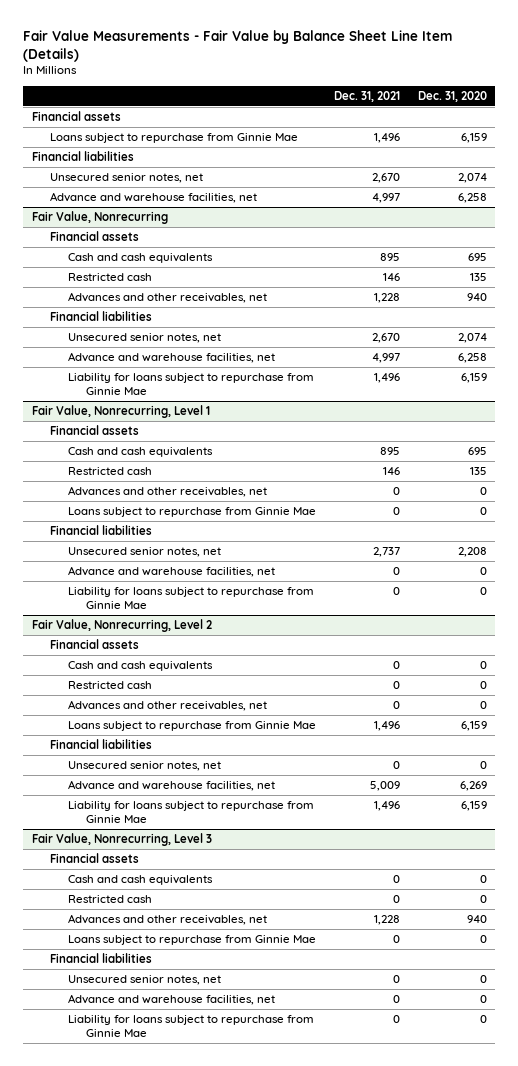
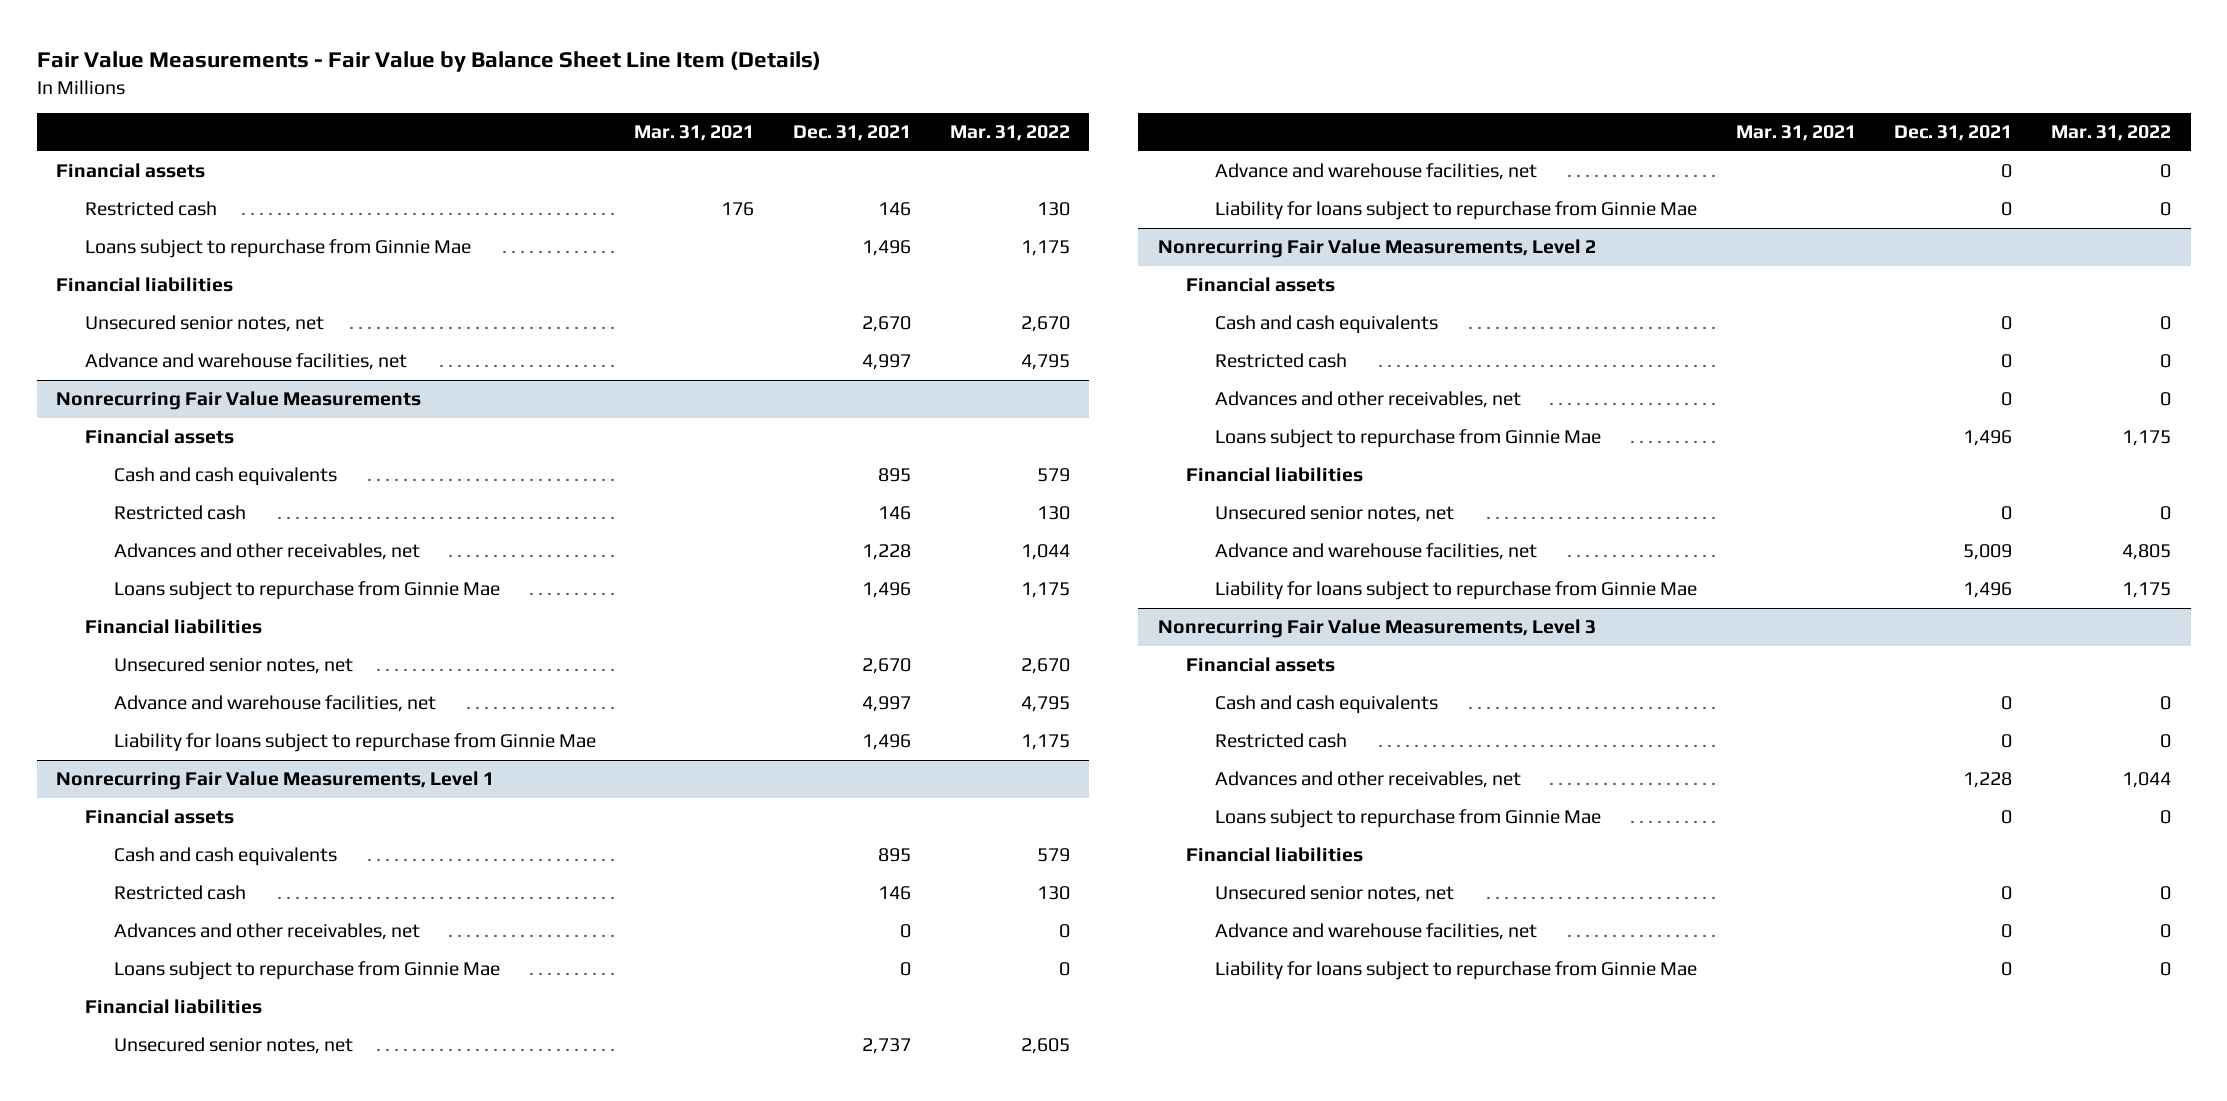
[417,91,487,103] Dec. 31, 2020 -> none
none -> [634,125,755,142] Mar. 31, 2021
none -> [949,125,1070,142] Mar. 31, 2022
none -> [84,201,217,217] Restricted cash
[31,210,168,224] Fair Value, Nonrecurring -> [56,391,422,411] Nonrecurring Fair Value Measurements
none -> [113,581,500,601] Loans subject to repurchase from Ginnie Mae
[31,404,210,418] Fair Value, Nonrecurring, Level 1 -> [56,771,495,791] Nonrecurring Fair Value Measurements, Level 1
[31,618,212,632] Fair Value, Nonrecurring, Level 2 -> [1157,239,1596,259] Nonrecurring Fair Value Measurements, Level 2
[31,832,212,846] Fair Value, Nonrecurring, Level 3 -> [1157,619,1596,639] Nonrecurring Fair Value Measurements, Level 3

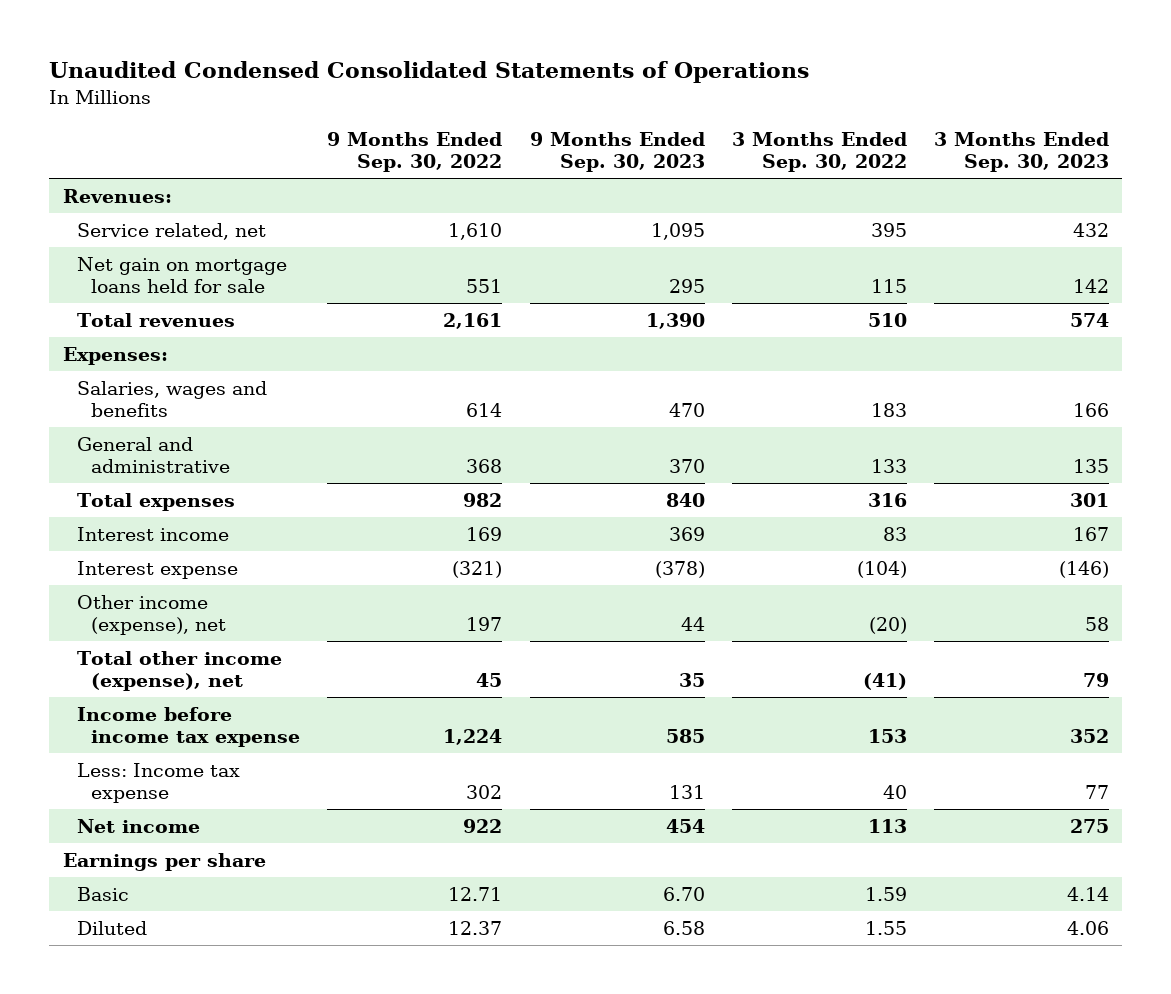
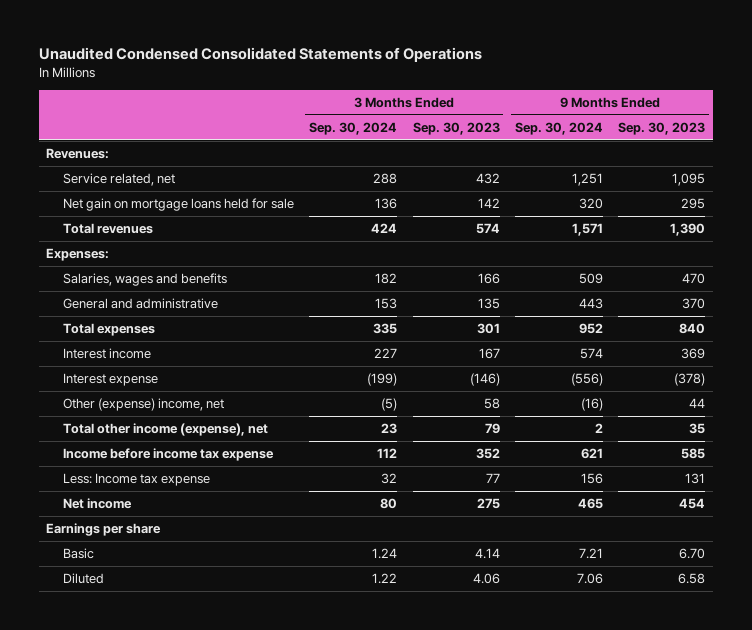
[327,131,503,173] 9 Months Ended Sep. 30, 2022 -> none
[731,131,907,173] 3 Months Ended Sep. 30, 2022 -> none
none -> [309,122,398,136] Sep. 30, 2024
none -> [514,122,603,136] Sep. 30, 2024
[77,594,227,635] Other income (expense), net -> [62,398,224,412] Other (expense) income, net

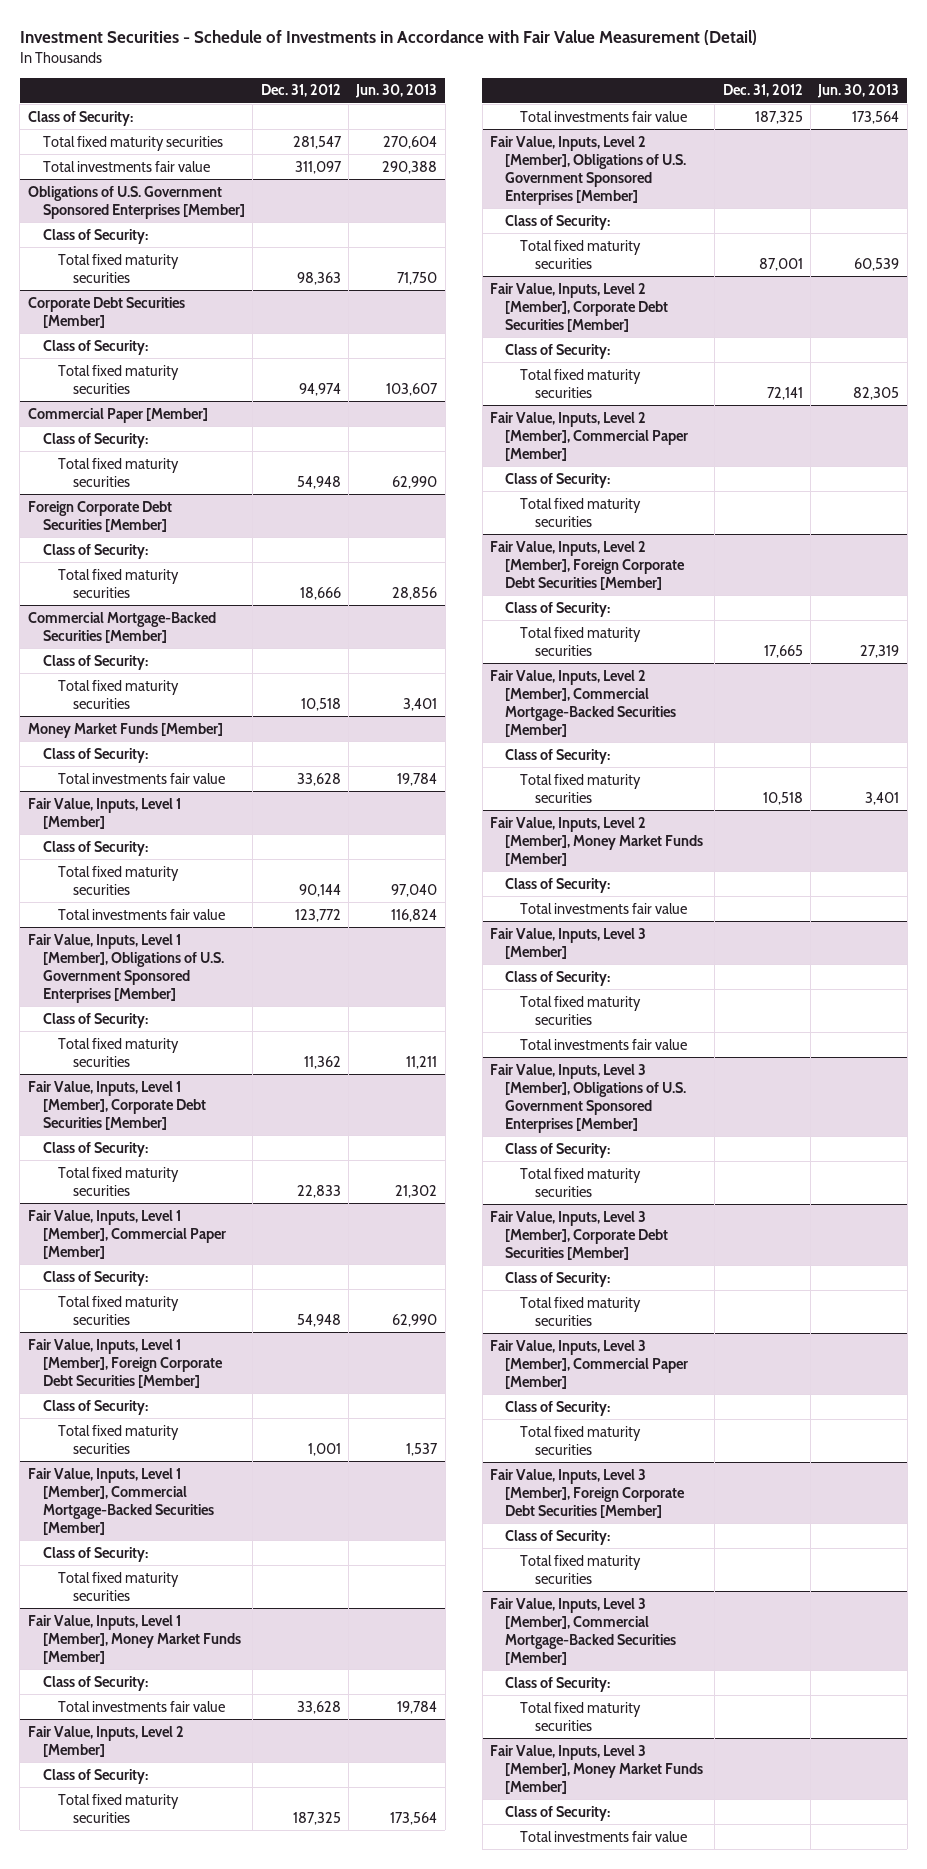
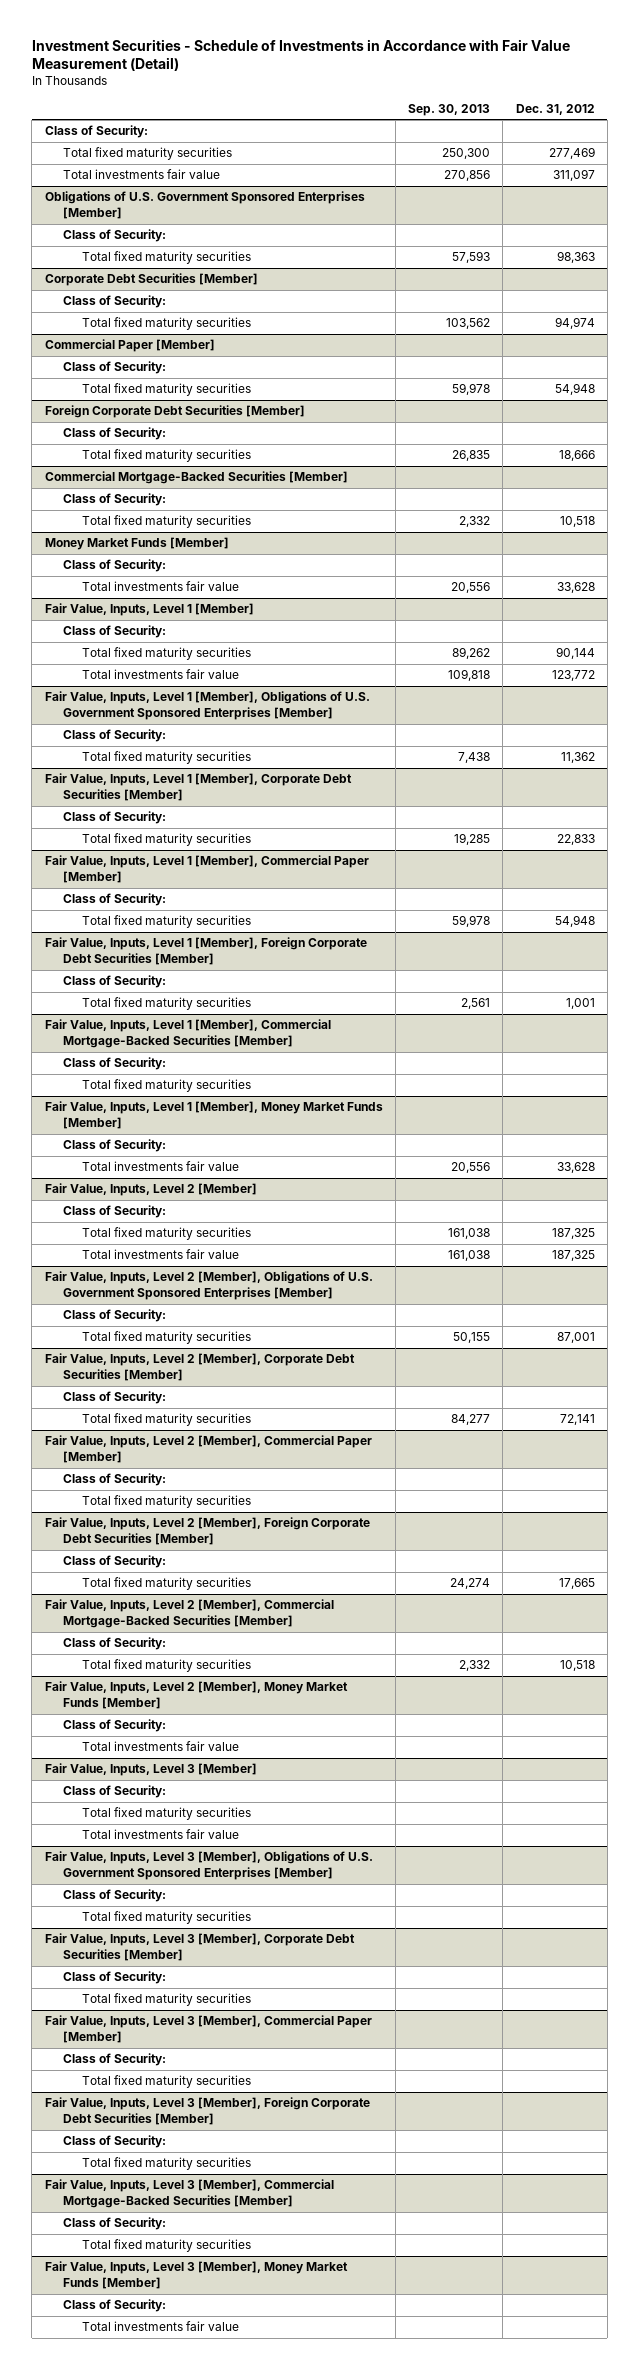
[355,84,438,99] Jun. 30, 2013 -> none
none -> [408,103,491,116] Sep. 30, 2013
[292,135,342,149] 281,547 -> [548,147,595,160] 277,469

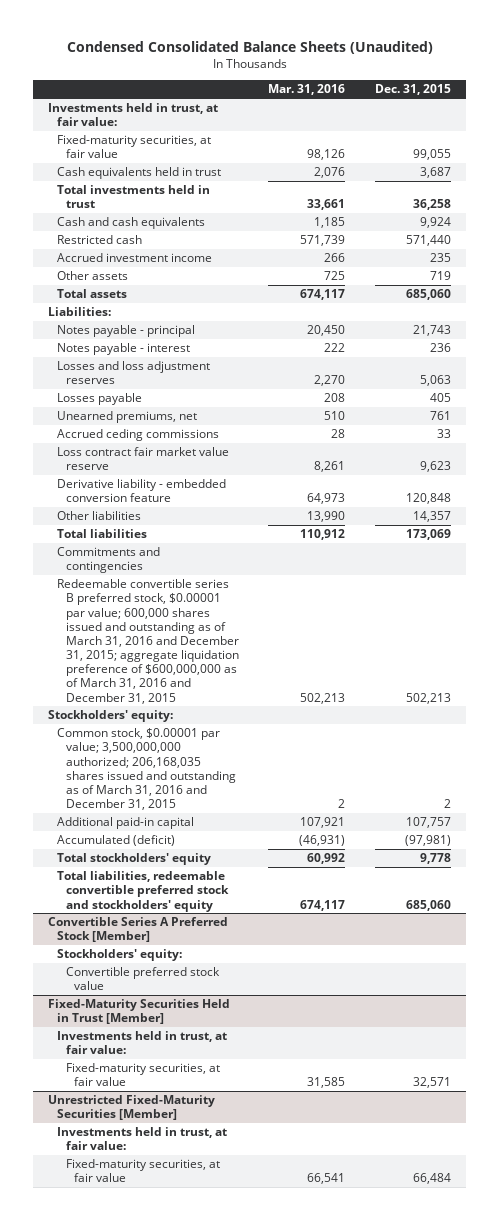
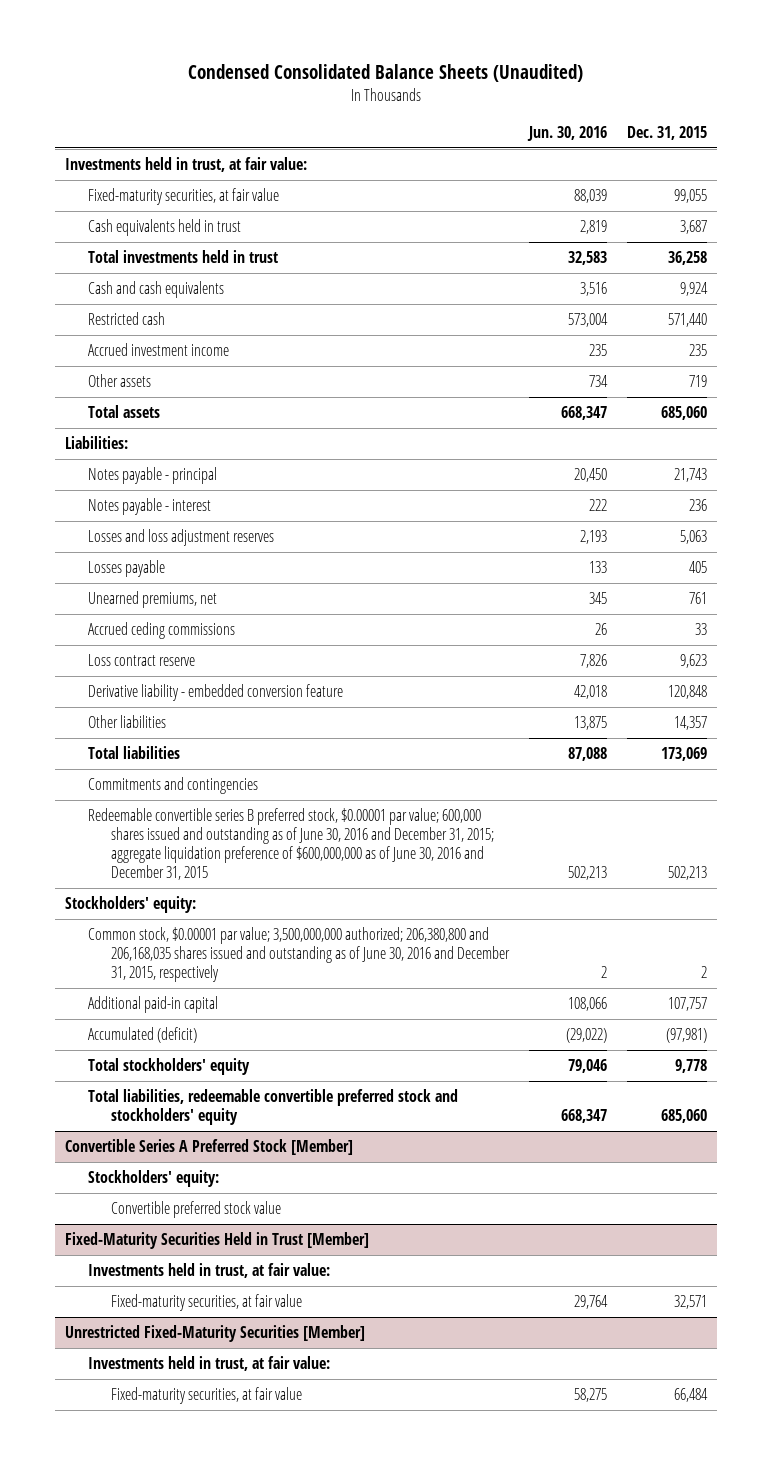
[268,84,346,96] Mar. 31, 2016 -> none
none -> [527,126,608,142] Jun. 30, 2016
[56,447,229,471] Loss contract fair market value reserve -> [87,654,195,667] Loss contract reserve
[56,579,239,704] Redeemable convertible series B preferred stock, $0.00001 par value; 600,000 shares issued and outstanding as of March 31, 2016 and December 31, 2015; aggregate liquidation preference of $600,000,000 as of March 31, 2016 and December 31, 2015 -> [87,808,494,880] Redeemable convertible series B preferred stock, $0.00001 par value; 600,000 shares issued and outstanding as of June 30, 2016 and December 31, 2015; aggregate liquidation preference of $600,000,000 as of June 30, 2016 and December 31, 2015
[56,728,236,811] Common stock, $0.00001 par value; 3,500,000,000 authorized; 206,168,035 shares issued and outstanding as of March 31, 2016 and December 31, 2015 -> [87,927,510,983] Common stock, $0.00001 par value; 3,500,000,000 authorized; 206,380,800 and 206,168,035 shares issued and outstanding as of June 30, 2016 and December 31, 2015, respectively

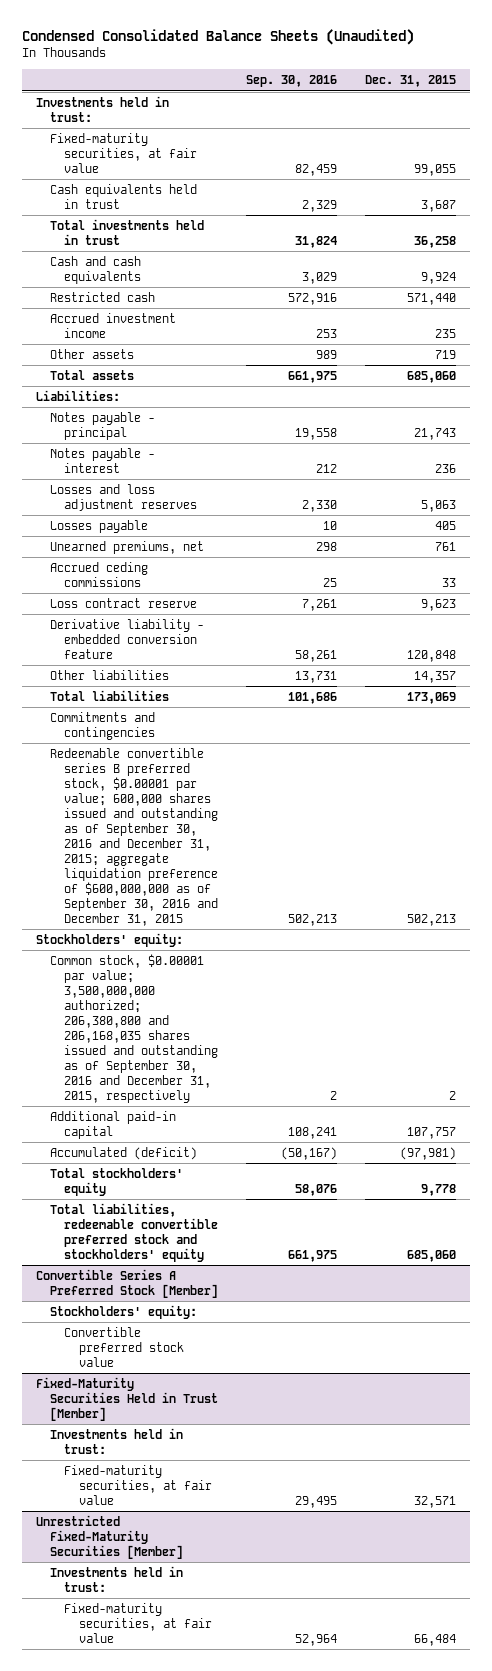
[527,126,608,142] Jun. 30, 2016 -> none
none -> [246,75,338,88] Sep. 30, 2016
[64,157,307,173] Investments held in trust, at fair value: -> [35,95,169,122] Investments held in trust:
[87,808,494,880] Redeemable convertible series B preferred stock, $0.00001 par value; 600,000 shares issued and outstanding as of June 30, 2016 and December 31, 2015; aggregate liquidation preference of $600,000,000 as of June 30, 2016 and December 31, 2015 -> [50,747,219,926] Redeemable convertible series B preferred stock, $0.00001 par value; 600,000 shares issued and outstanding as of September 30, 2016 and December 31, 2015; aggregate liquidation preference of $600,000,000 as of September 30, 2016 and December 31, 2015
[87,927,510,983] Common stock, $0.00001 par value; 3,500,000,000 authorized; 206,380,800 and 206,168,035 shares issued and outstanding as of June 30, 2016 and December 31, 2015, respectively -> [50,953,219,1103] Common stock, $0.00001 par value; 3,500,000,000 authorized; 206,380,800 and 206,168,035 shares issued and outstanding as of September 30, 2016 and December 31, 2015, respectively
[87,1263,330,1279] Investments held in trust, at fair value: -> [50,1427,184,1454] Investments held in trust:
[87,1356,330,1372] Investments held in trust, at fair value: -> [50,1565,184,1592] Investments held in trust:

